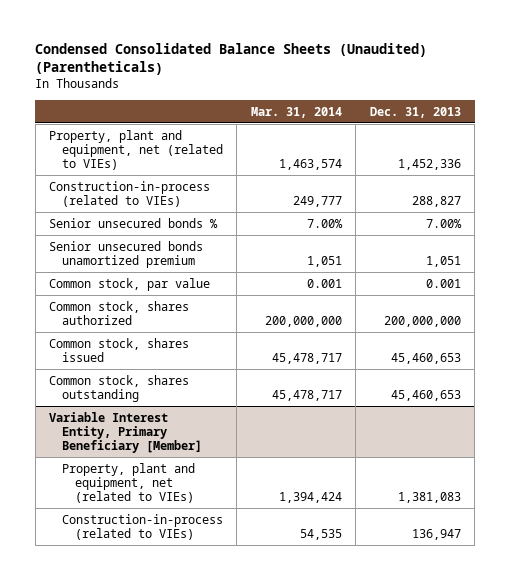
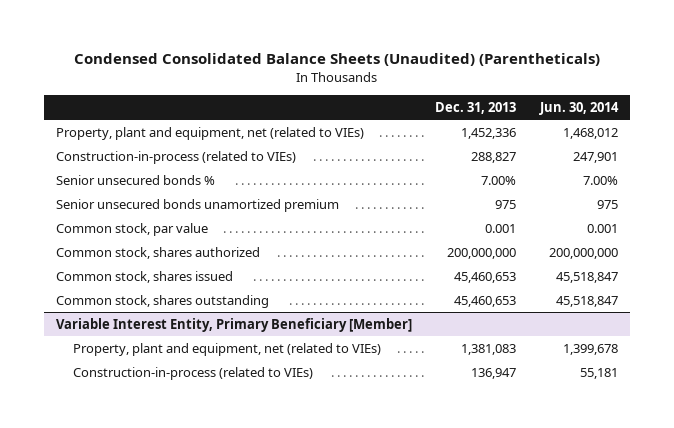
[250,106,342,118] Mar. 31, 2014 -> none
none -> [539,101,620,115] Jun. 30, 2014
[425,255,461,267] 1,051 -> [495,199,517,209] 975

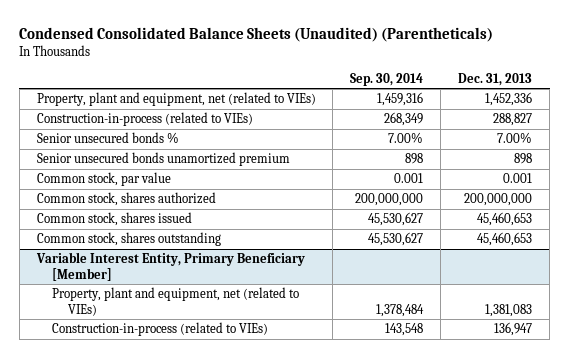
[539,101,620,115] Jun. 30, 2014 -> none
none -> [350,73,424,87] Sep. 30, 2014
[495,199,517,209] 975 -> [514,153,533,165] 898

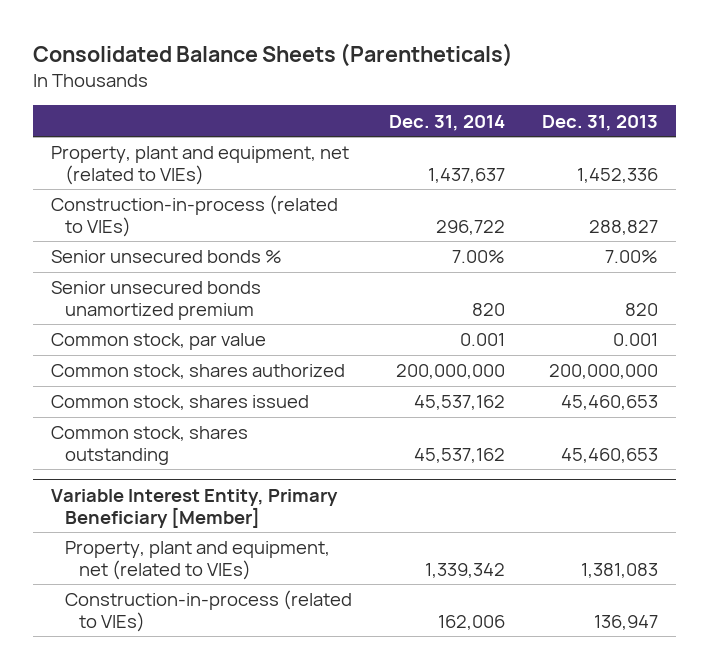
[19,26,494,42] Condensed Consolidated Balance Sheets (Unaudited) (Parentheticals) -> [32,42,513,67] Consolidated Balance Sheets (Parentheticals)
[350,73,424,87] Sep. 30, 2014 -> none
none -> [388,114,505,131] Dec. 31, 2014
[514,153,533,165] 898 -> [624,302,658,316] 820

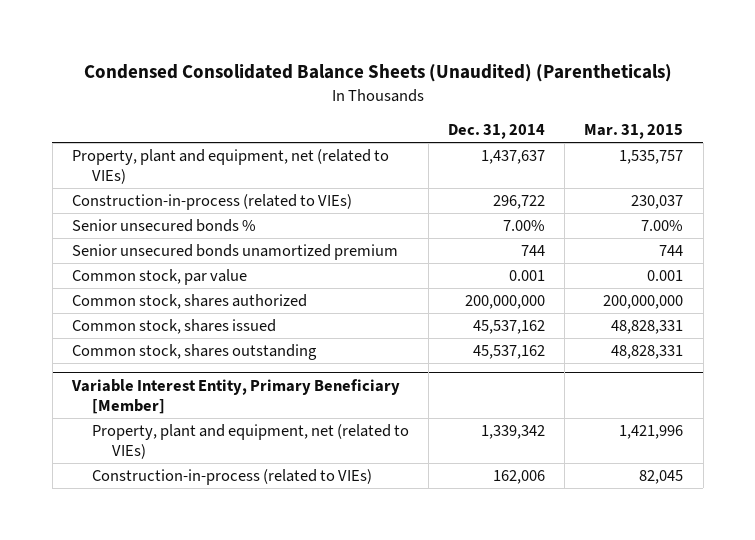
[32,42,513,67] Consolidated Balance Sheets (Parentheticals) -> [83,64,672,83] Condensed Consolidated Balance Sheets (Unaudited) (Parentheticals)
[541,114,658,131] Dec. 31, 2013 -> none
none -> [584,124,684,140] Mar. 31, 2015
[471,302,505,316] 820 -> [521,245,546,257] 744

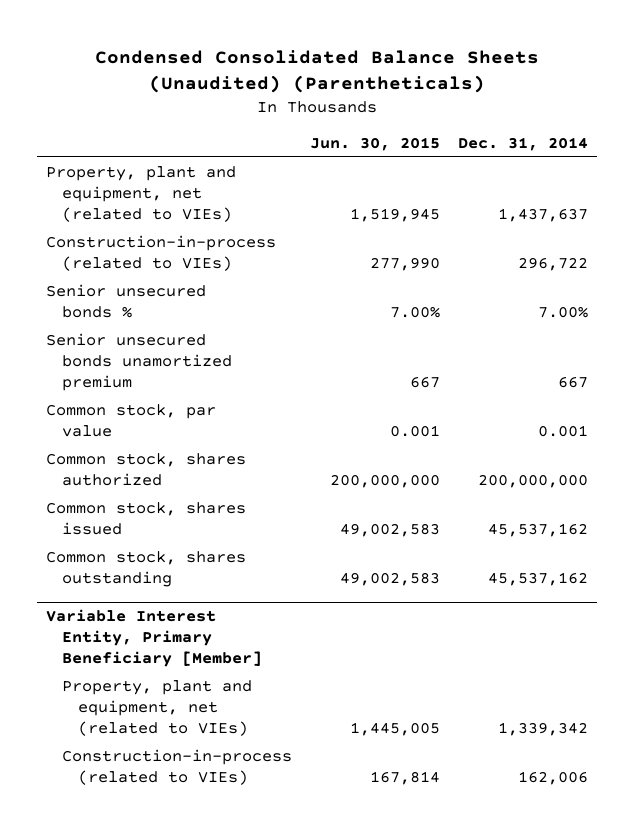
[584,124,684,140] Mar. 31, 2015 -> none
none -> [310,136,441,151] Jun. 30, 2015
[521,245,546,257] 744 -> [558,375,589,388] 667

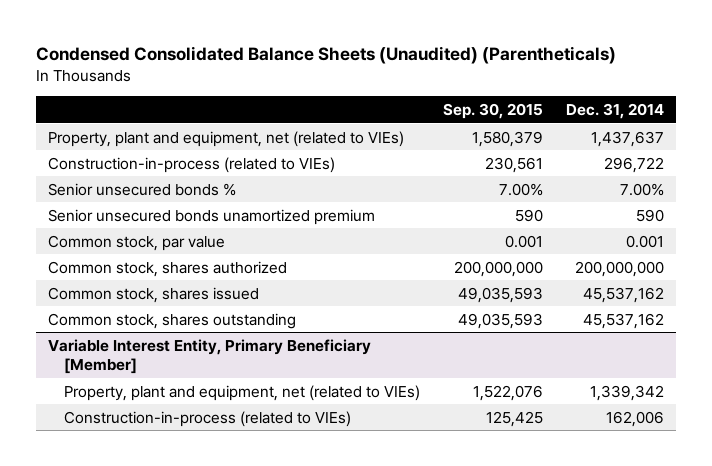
[310,136,441,151] Jun. 30, 2015 -> none
none -> [442,103,543,120] Sep. 30, 2015
[558,375,589,388] 667 -> [636,208,665,222] 590

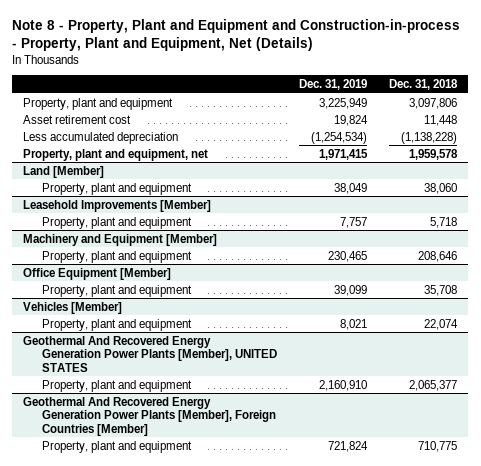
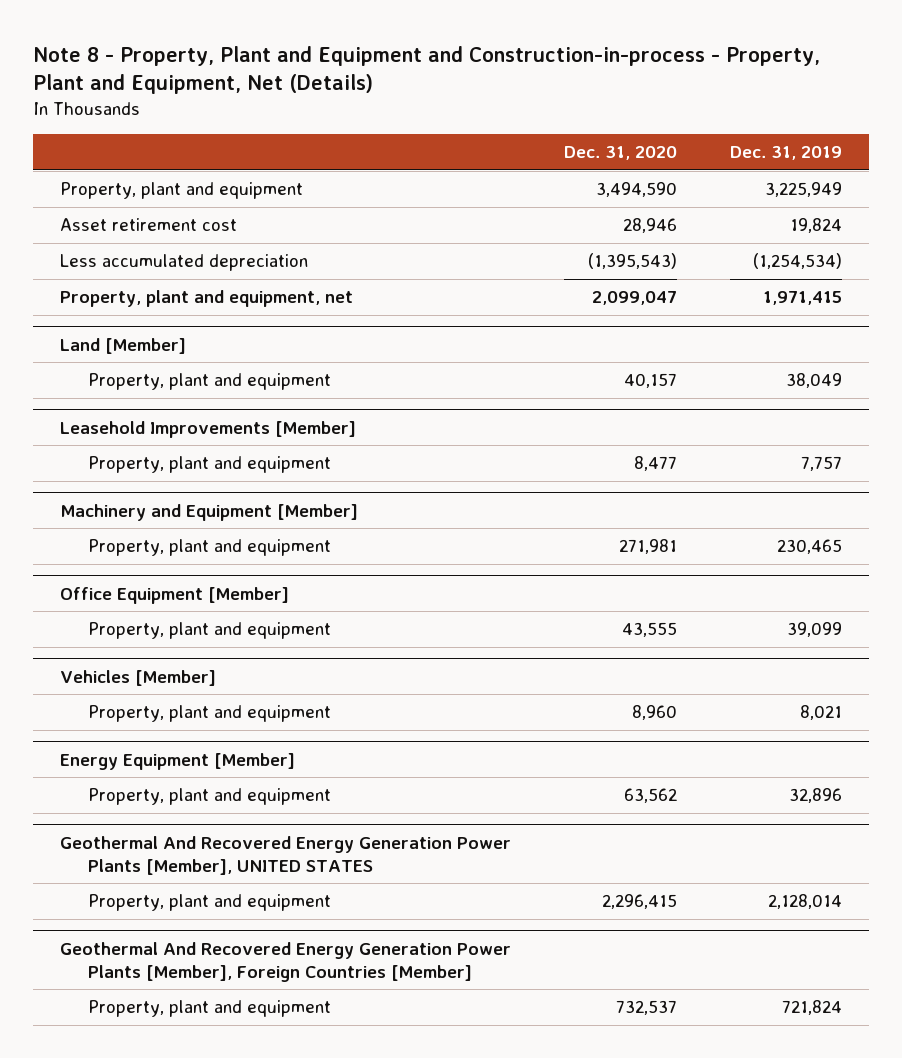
[389,79,459,91] Dec. 31, 2018 -> none
none -> [564,146,678,161] Dec. 31, 2020
none -> [59,752,295,770] Energy Equipment [Member]
none -> [87,788,331,806] Property, plant and equipment
[318,379,367,391] 2,160,910 -> [768,894,843,910] 2,128,014

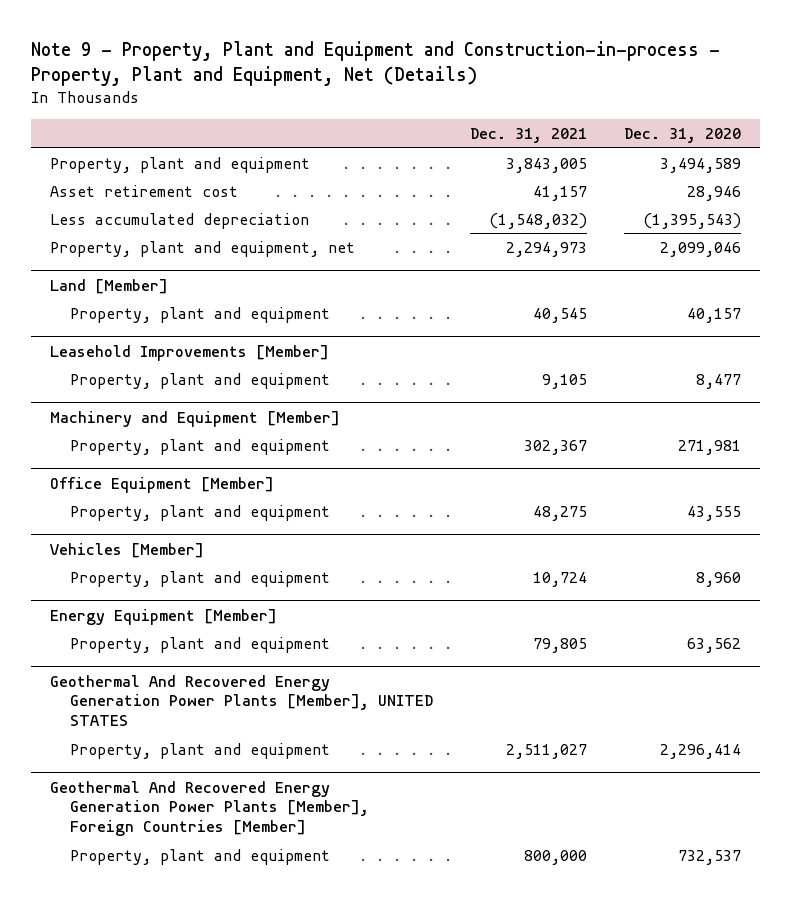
[32,45,820,95] Note 8 - Property, Plant and Equipment and Construction-in-process - Property, Plant and Equipment, Net (Details) -> [31,41,721,87] Note 9 - Property, Plant and Equipment and Construction-in-process - Property, Plant and Equipment, Net (Details)
[730,146,843,161] Dec. 31, 2019 -> none
none -> [470,128,588,144] Dec. 31, 2021
[596,182,678,198] 3,494,590 -> [660,157,742,173] 3,494,589
[592,291,678,306] 2,099,047 -> [660,241,742,257] 2,099,046
[602,894,678,910] 2,296,415 -> [660,743,742,759] 2,296,414

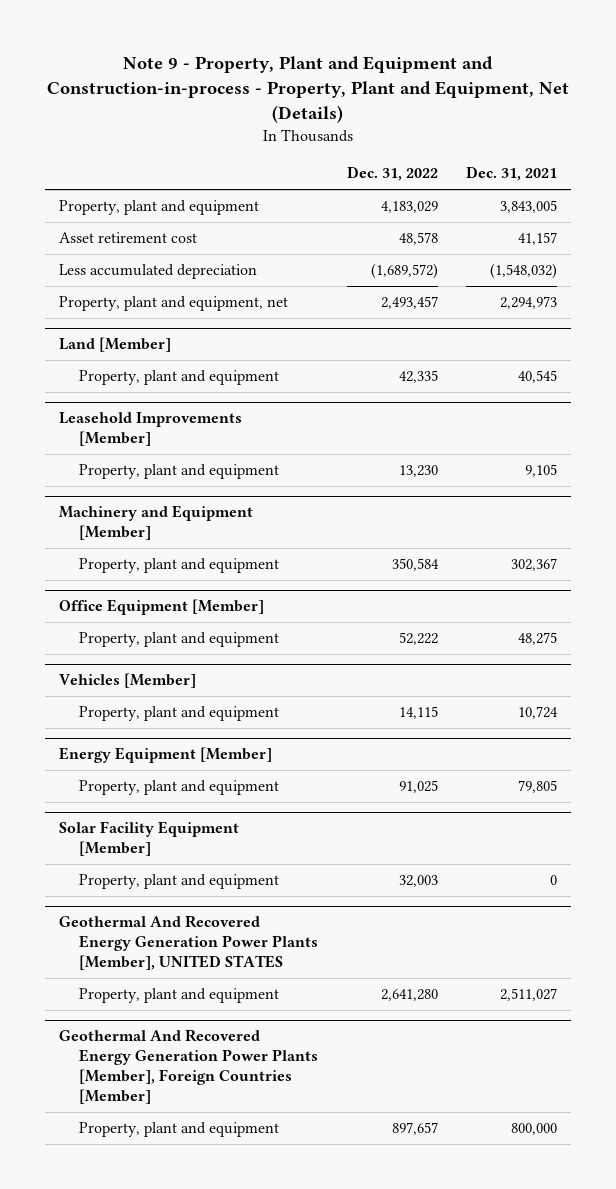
[624,128,742,144] Dec. 31, 2020 -> none
none -> [346,166,438,182] Dec. 31, 2022
none -> [58,821,239,857] Solar Facility Equipment [Member]
none -> [79,874,280,890] Property, plant and equipment

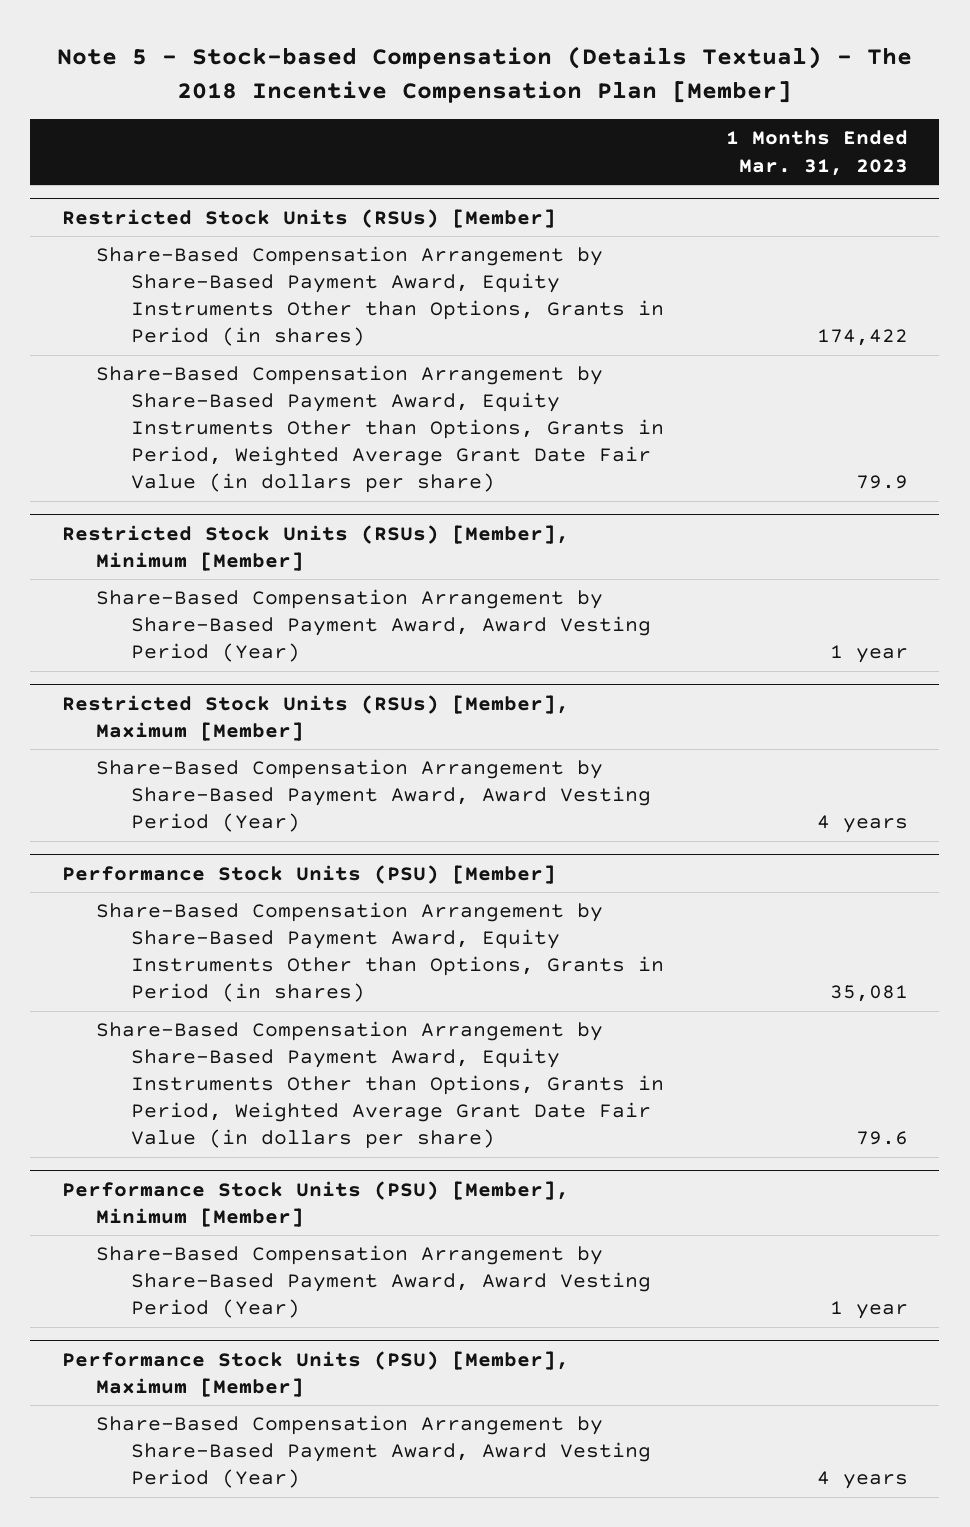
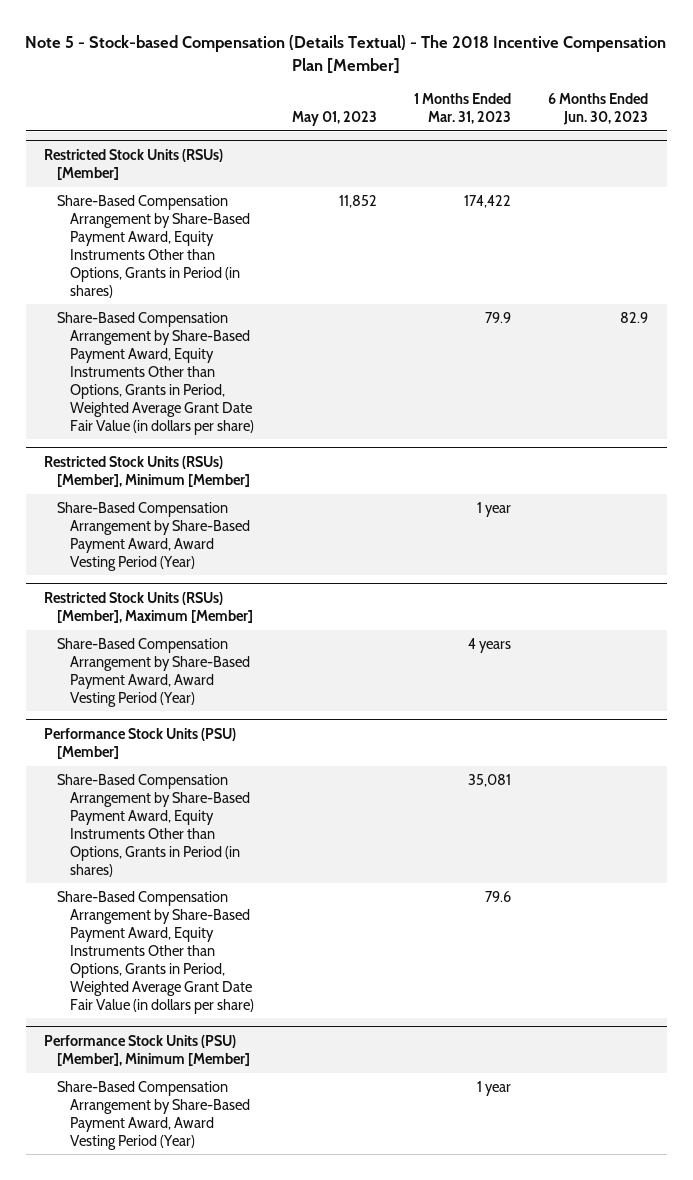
none -> [291,110,377,126] May 01, 2023
none -> [548,92,649,125] 6 Months Ended Jun. 30, 2023
[61,1350,569,1397] Performance Stock Units (PSU) [Member], Maximum [Member] -> none
[96,1415,651,1489] Share-Based Compensation Arrangement by Share-Based Payment Award, Award Vesting Period (Year) -> none

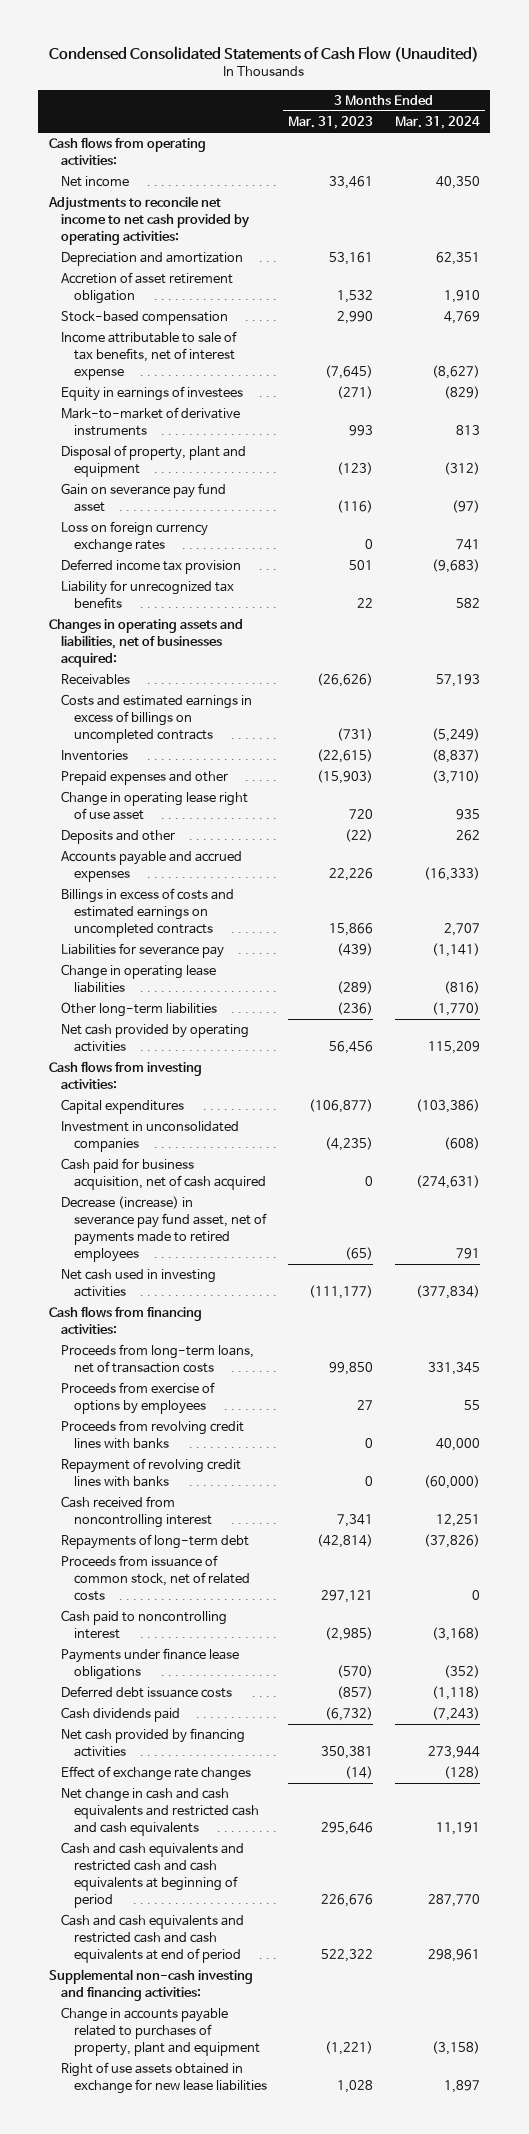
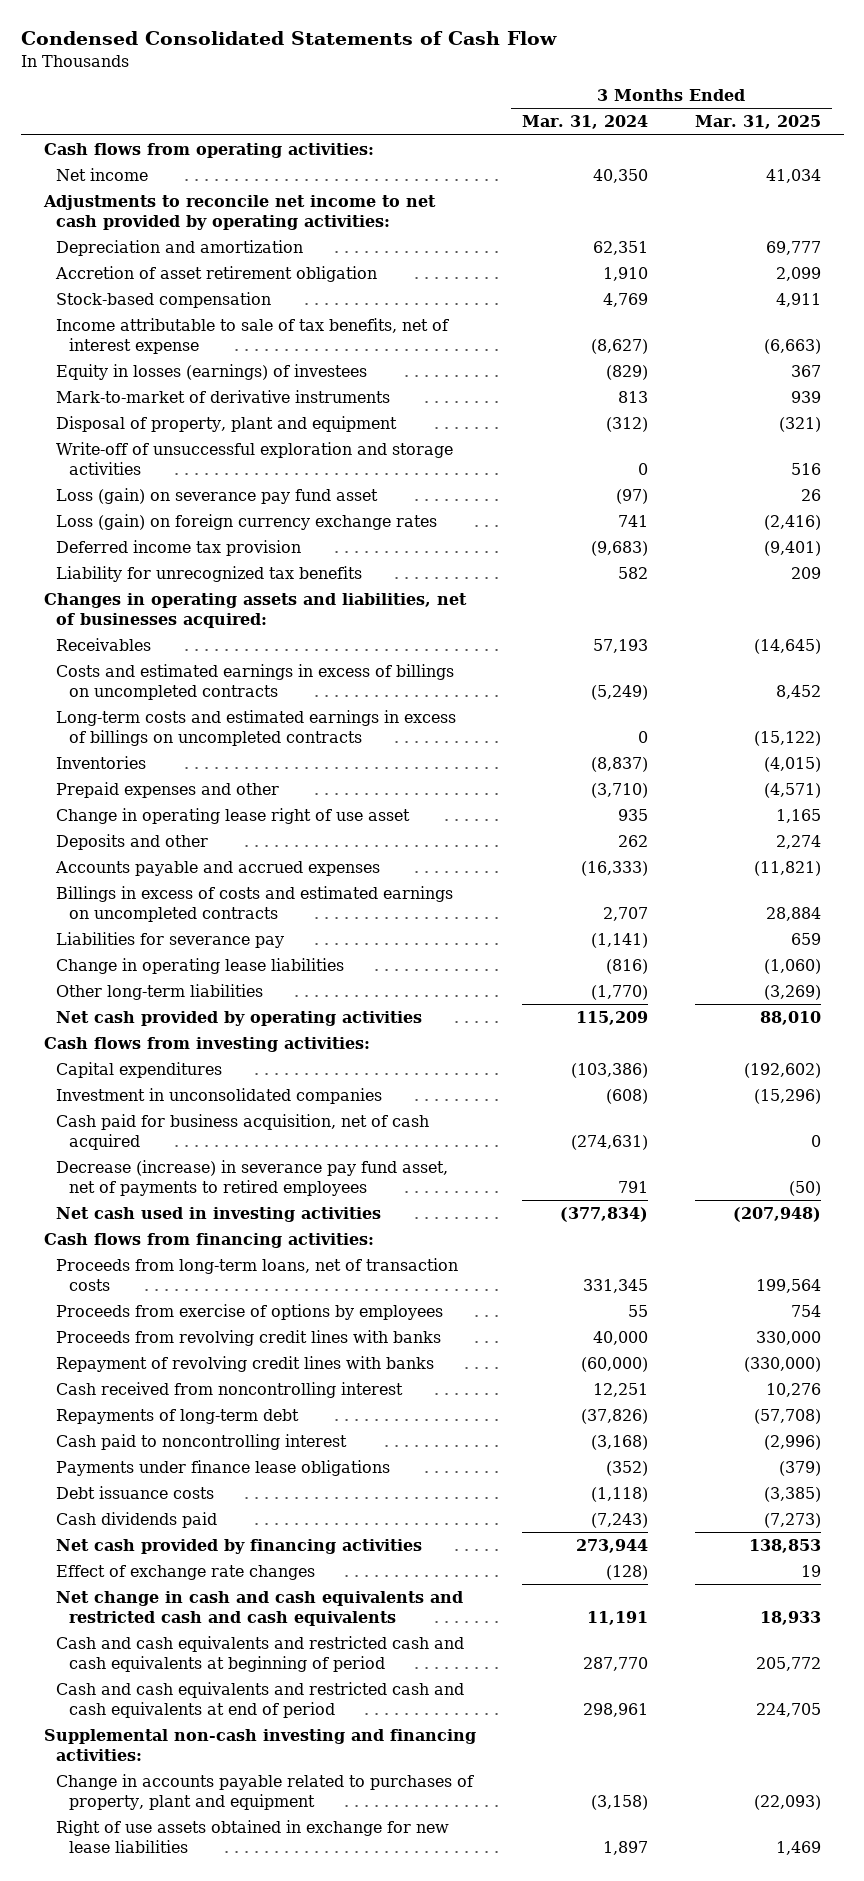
[49,45,480,62] Condensed Consolidated Statements of Cash Flow (Unaudited) -> [20,31,557,46] Condensed Consolidated Statements of Cash Flow
[288,116,374,130] Mar. 31, 2023 -> none
none -> [694,115,821,130] Mar. 31, 2025
[61,386,244,402] Equity in earnings of investees -> [56,363,368,380] Equity in losses (earnings) of investees
none -> [56,441,454,475] Write-off of unsuccessful exploration and storage activities
[61,483,227,513] Gain on severance pay fund asset -> [56,487,379,504] Loss (gain) on severance pay fund asset
[61,521,209,554] Loss on foreign currency exchange rates -> [56,513,438,530] Loss (gain) on foreign currency exchange rates
none -> [56,709,457,746] Long-term costs and estimated earnings in excess of billings on uncompleted contracts
[61,1196,267,1263] Decrease (increase) in severance pay fund asset, net of payments made to retired employees -> [56,1159,449,1196] Decrease (increase) in severance pay fund asset, net of payments to retired employees
[61,1555,250,1602] Proceeds from issuance of common stock, net of related costs -> none
[61,1686,233,1699] Deferred debt issuance costs -> [56,1485,215,1499] Debt issuance costs

